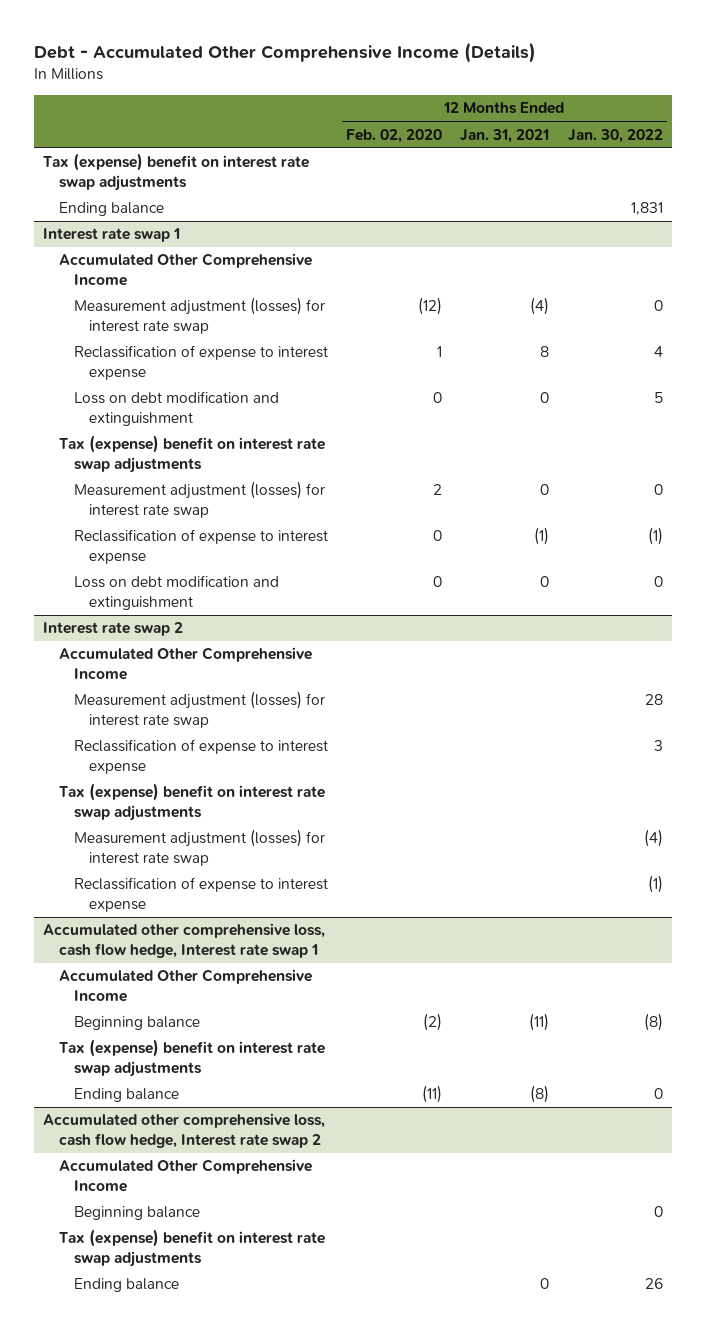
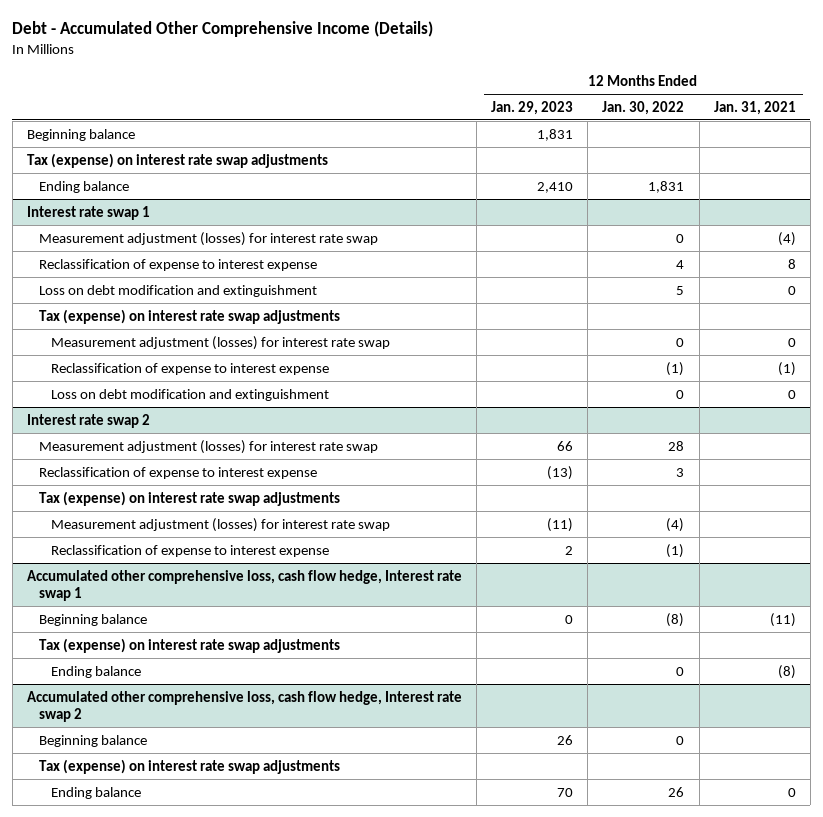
[346,128,443,143] Feb. 02, 2020 -> none
none -> [491,100,574,115] Jan. 29, 2023
none -> [26,128,135,141] Beginning balance
[43,153,310,192] Tax (expense) benefit on interest rate swap adjustments -> [26,152,328,168] Tax (expense) on interest rate swap adjustments
[58,253,312,287] Accumulated Other Comprehensive Income -> none
[58,435,325,474] Tax (expense) benefit on interest rate swap adjustments -> [38,308,340,324] Tax (expense) on interest rate swap adjustments
[58,647,312,681] Accumulated Other Comprehensive Income -> none
[58,783,325,822] Tax (expense) benefit on interest rate swap adjustments -> [38,490,340,506] Tax (expense) on interest rate swap adjustments
[58,969,312,1003] Accumulated Other Comprehensive Income -> none
[58,1039,325,1078] Tax (expense) benefit on interest rate swap adjustments -> [38,637,340,653] Tax (expense) on interest rate swap adjustments
[58,1159,312,1193] Accumulated Other Comprehensive Income -> none
[58,1229,325,1268] Tax (expense) benefit on interest rate swap adjustments -> [38,758,340,774] Tax (expense) on interest rate swap adjustments

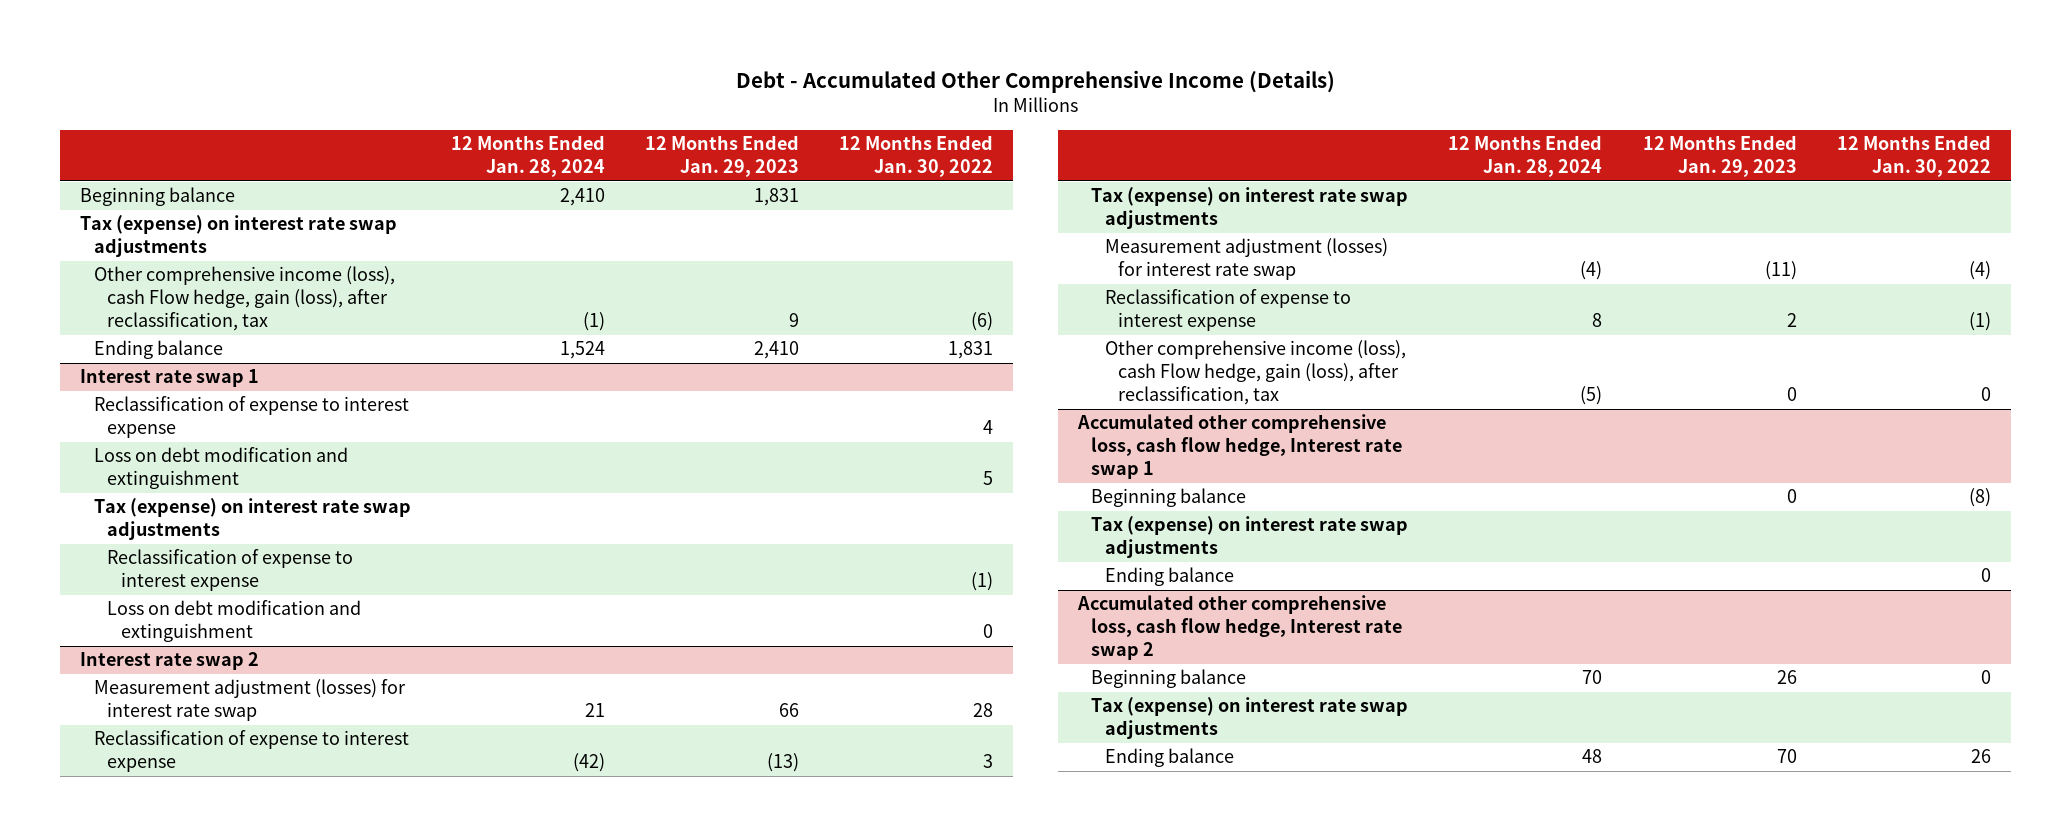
[713,100,796,115] Jan. 31, 2021 -> none
none -> [450,135,605,178] 12 Months Ended Jan. 28, 2024
none -> [93,266,395,332] Other comprehensive income (loss), cash Flow hedge, gain (loss), after reclassification, tax
[38,231,378,246] Measurement adjustment (losses) for interest rate swap -> none
[51,335,391,350] Measurement adjustment (losses) for interest rate swap -> none
none -> [1104,340,1406,406] Other comprehensive income (loss), cash Flow hedge, gain (loss), after reclassification, tax

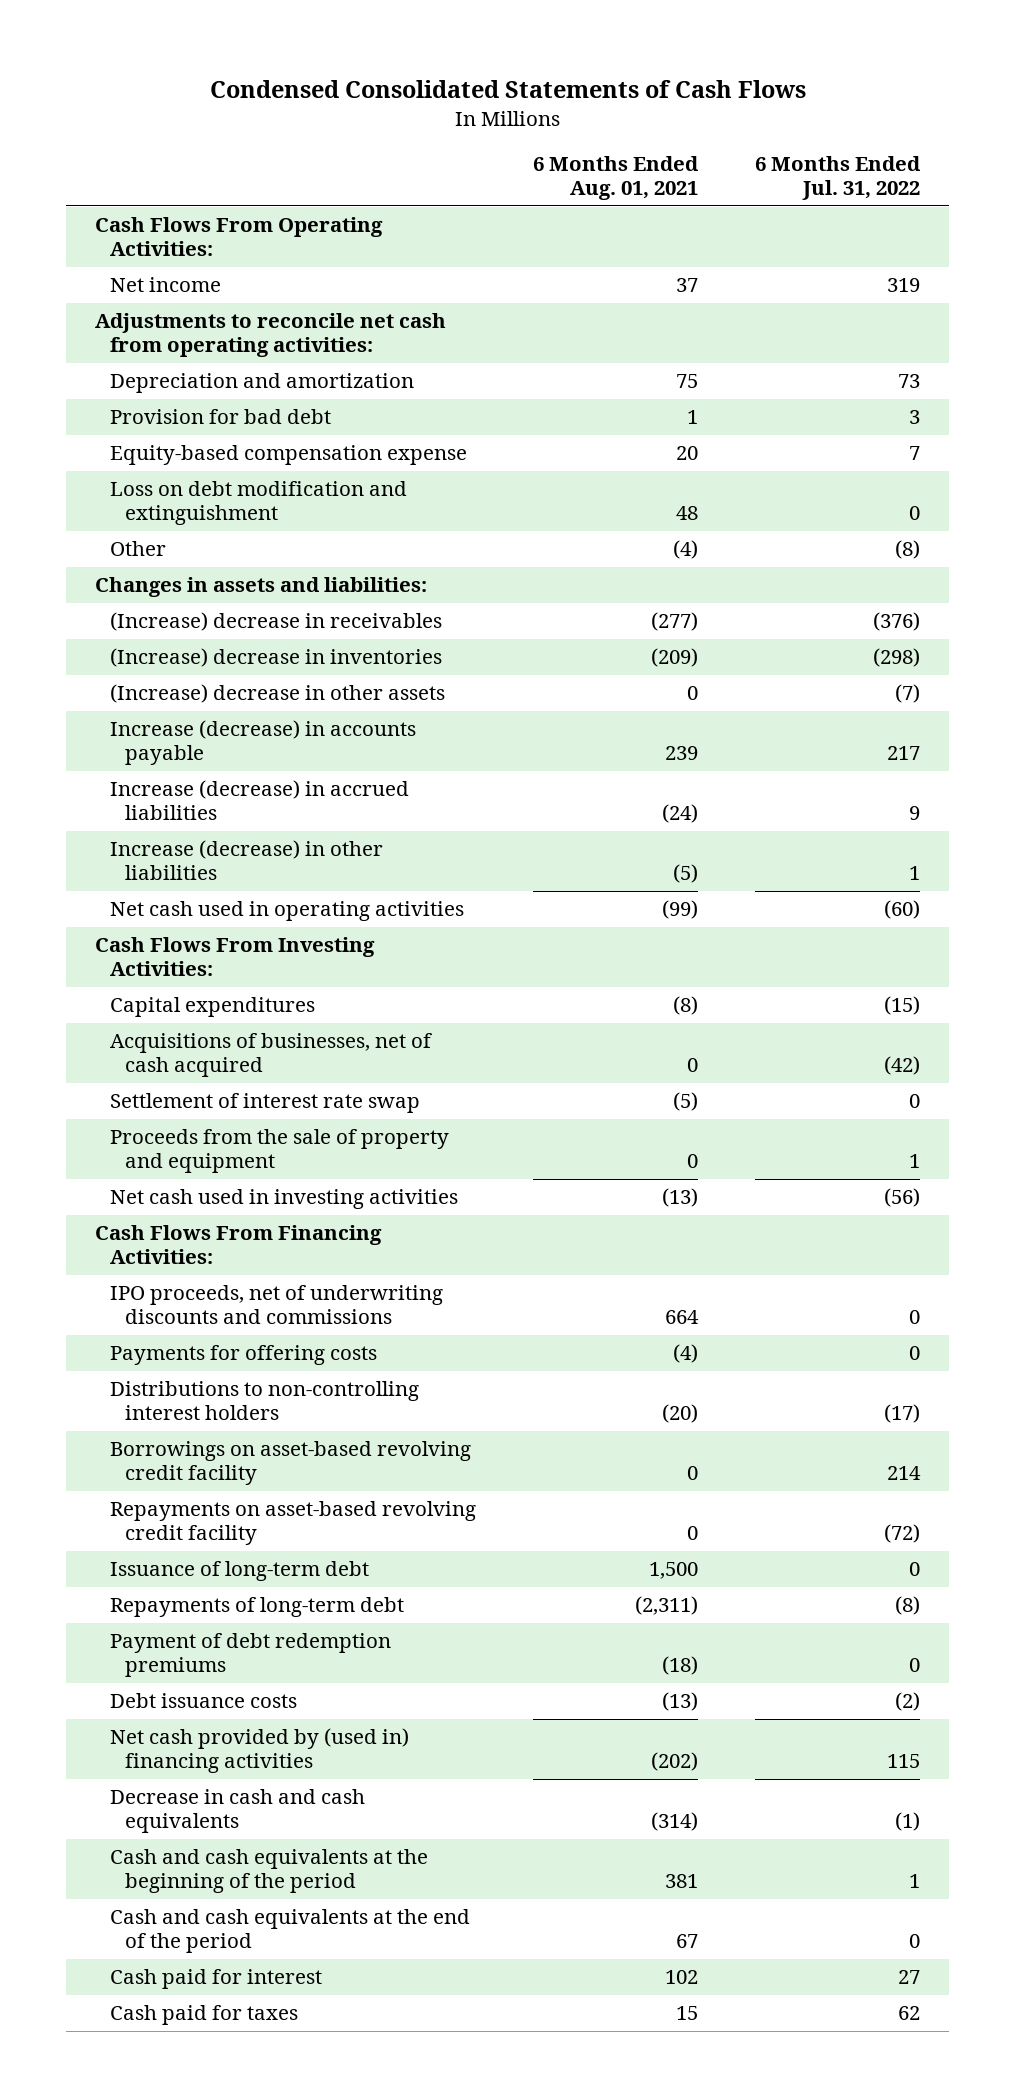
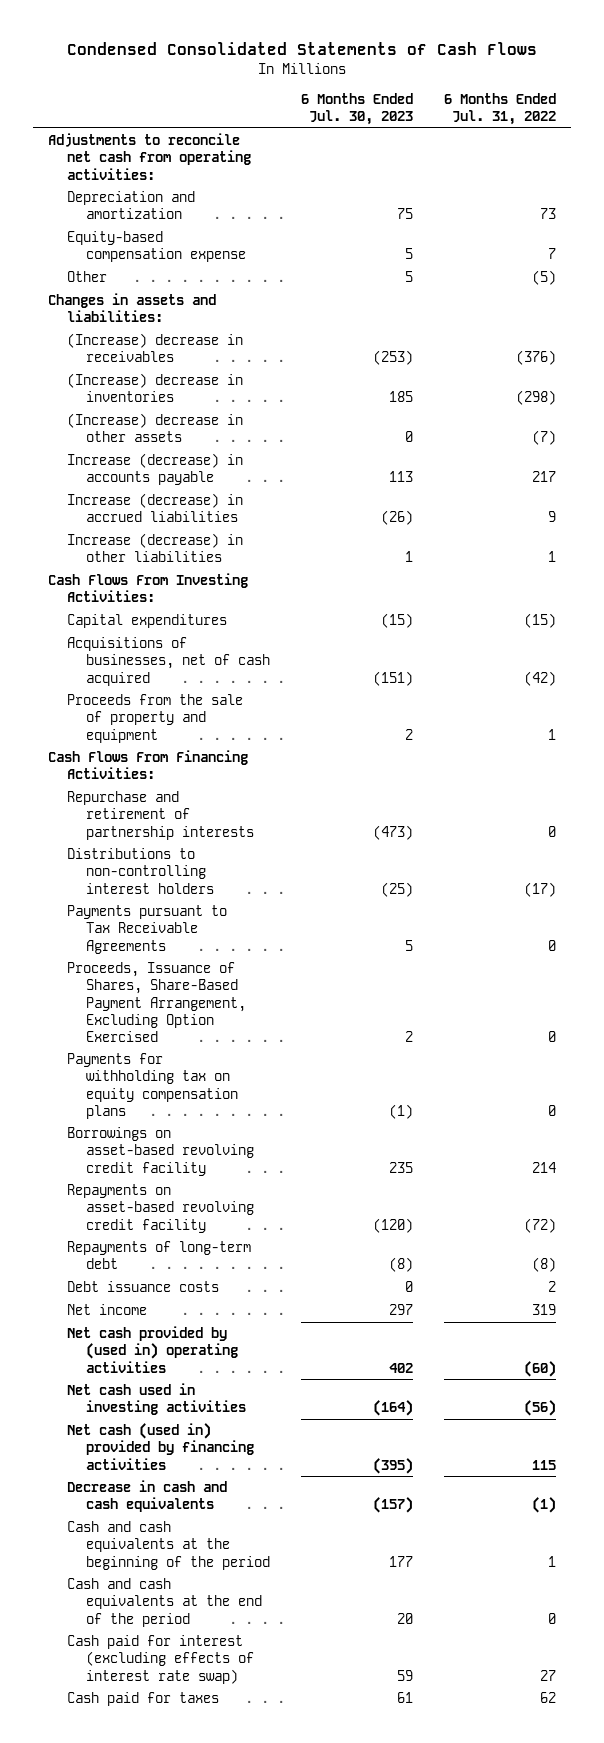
[533,156,700,201] 6 Months Ended Aug. 01, 2021 -> none
none -> [300,93,413,126] 6 Months Ended Jul. 30, 2023
[94,217,383,257] Cash Flows From Operating Activities: -> none
[109,409,331,425] Provision for bad debt -> none
[109,481,407,526] Loss on debt modification and extinguishment -> none
[895,540,921,560] (8) -> [531,270,556,286] (5)
[109,901,464,922] Net cash used in operating activities -> none
[109,1093,420,1114] Settlement of interest rate swap -> none
[109,1285,443,1325] IPO proceeds, net of underwriting discounts and commissions -> none
[109,1345,377,1366] Payments for offering costs -> none
none -> [66,791,254,840] Repurchase and retirement of partnership interests
none -> [66,905,227,954] Payments pursuant to Tax Receivable Agreements
none -> [66,962,246,1043] Proceeds, Issuance of Shares, Share-Based Payment Arrangement, Excluding Option Exercised
none -> [66,1053,238,1119] Payments for withholding tax on equity compensation plans
[109,1561,369,1582] Issuance of long-term debt -> none
[109,1633,391,1678] Payment of debt redemption premiums -> none
[895,1692,921,1712] (2) -> [547,1281,556,1293] 2
[109,277,221,293] Net income -> [66,1304,147,1316] Net income
none -> [66,1326,238,1373] Net cash provided by (used in) operating activities
[109,1189,458,1210] Net cash used in investing activities -> [66,1383,246,1416] Net cash used in investing activities
[109,1728,409,1774] Net cash provided by (used in) financing activities -> [66,1423,254,1470] Net cash (used in) provided by financing activities
[109,1969,322,1990] Cash paid for interest -> [66,1635,254,1684] Cash paid for interest (excluding effects of interest rate swap)

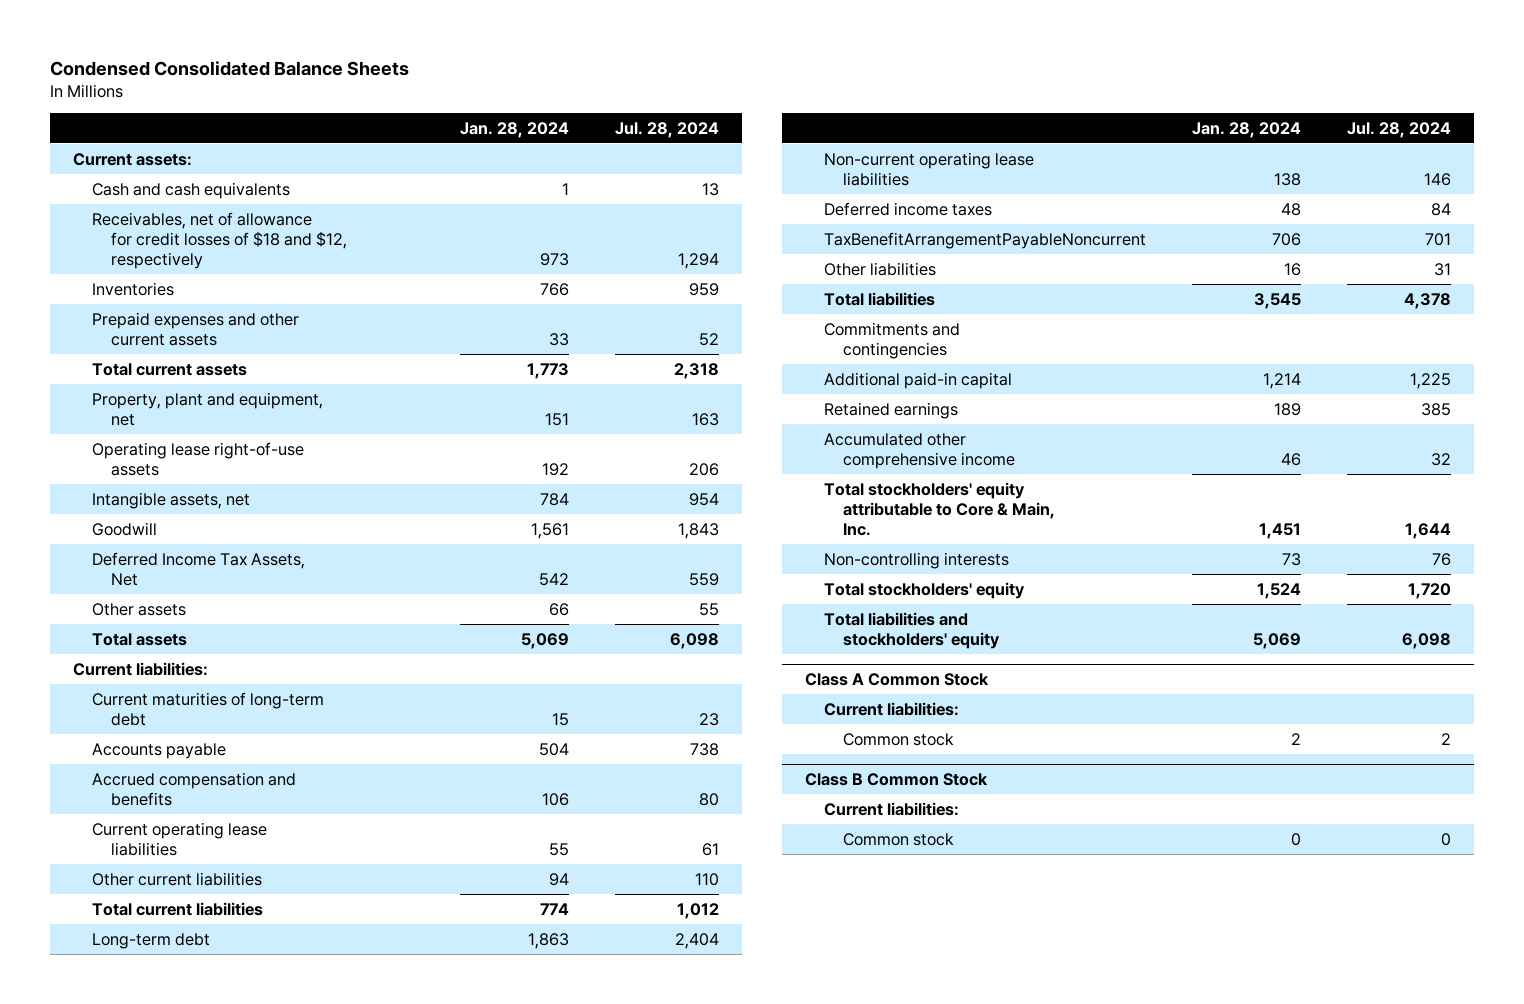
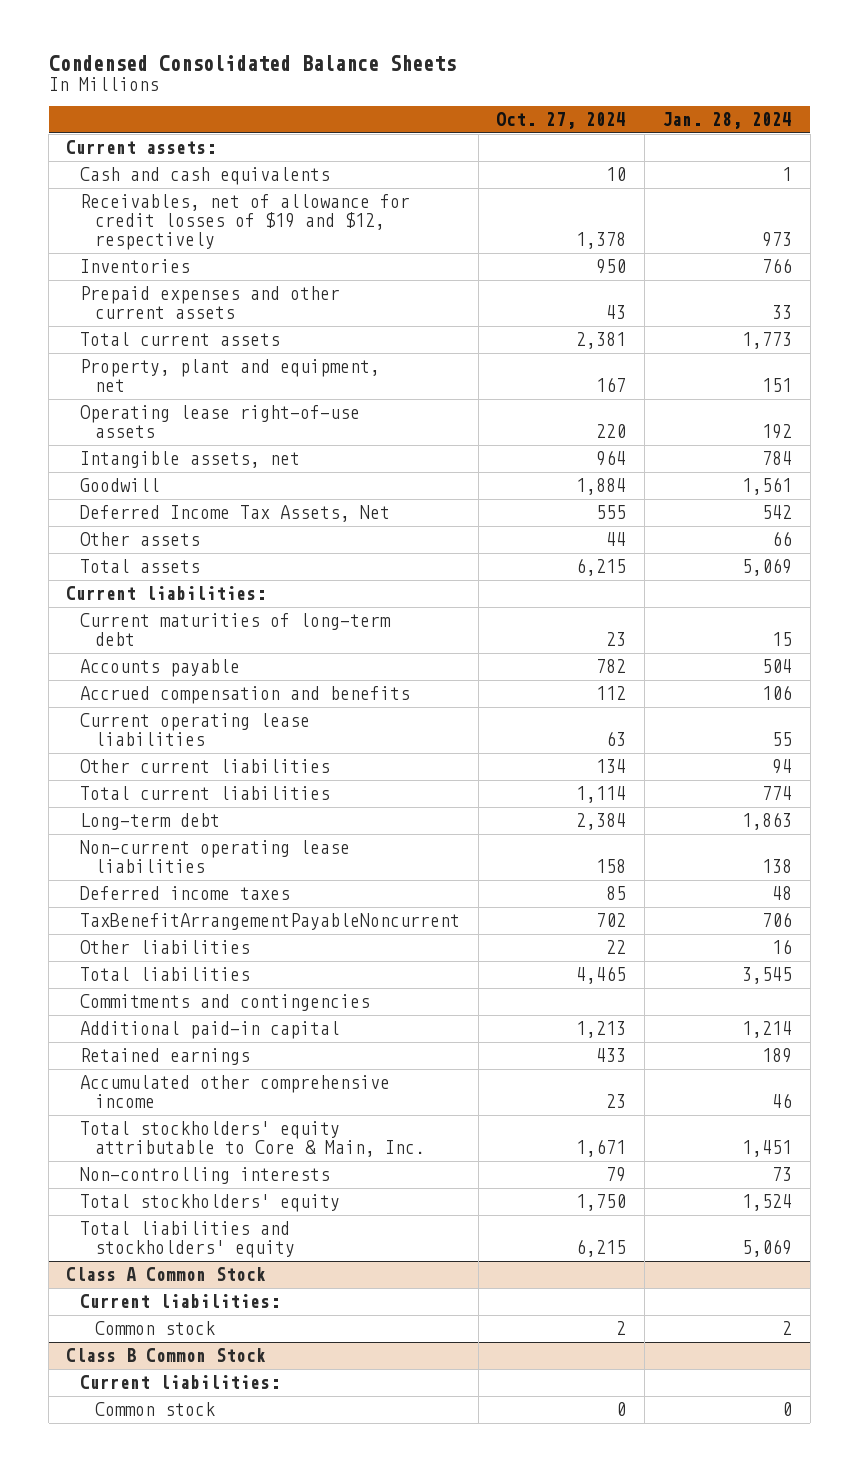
[614,121,719,138] Jul. 28, 2024 -> none
none -> [496,111,627,129] Oct. 27, 2024
[91,211,347,269] Receivables, net of allowance for credit losses of $18 and $12, respectively -> [80,194,411,251] Receivables, net of allowance for credit losses of $19 and $12, respectively

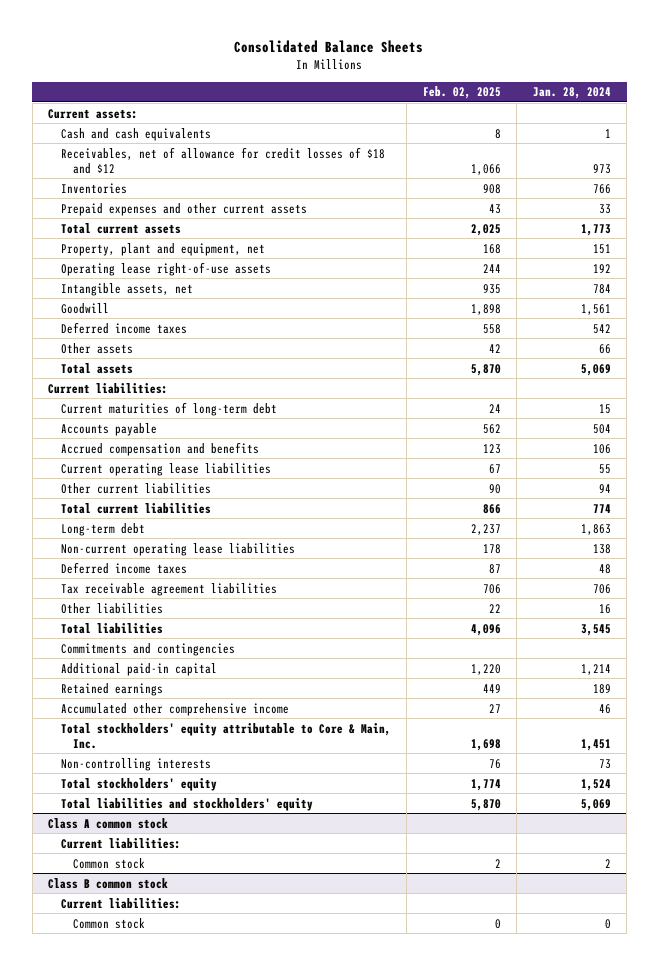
[48,55,456,72] Condensed Consolidated Balance Sheets -> [234,39,424,53] Consolidated Balance Sheets
[496,111,627,129] Oct. 27, 2024 -> none
none -> [422,86,501,100] Feb. 02, 2025
[80,194,411,251] Receivables, net of allowance for credit losses of $19 and $12, respectively -> [60,146,385,174] Receivables, net of allowance for credit losses of $18 and $12
[80,505,391,523] Deferred Income Tax Assets, Net -> [60,321,187,334] Deferred income taxes
[80,913,461,931] TaxBenefitArrangementPayableNoncurrent -> none
none -> [60,582,277,596] Tax receivable agreement liabilities
[66,1267,267,1282] Class A Common Stock -> [48,817,169,829] Class A common stock
[66,1348,267,1363] Class B Common Stock -> [48,877,169,889] Class B common stock

